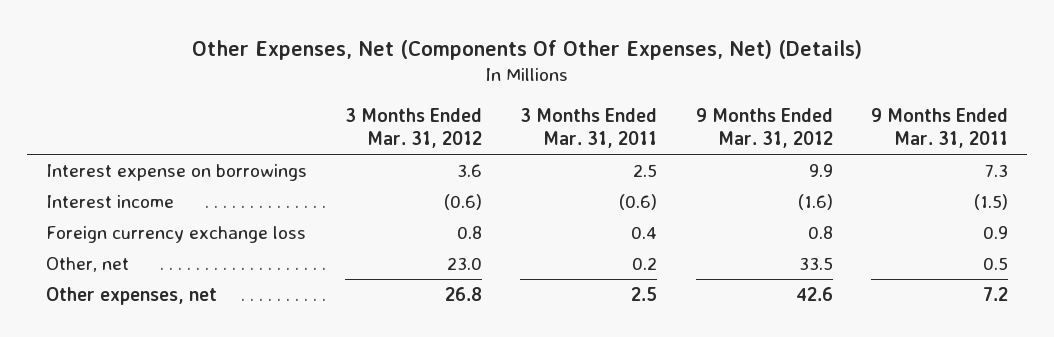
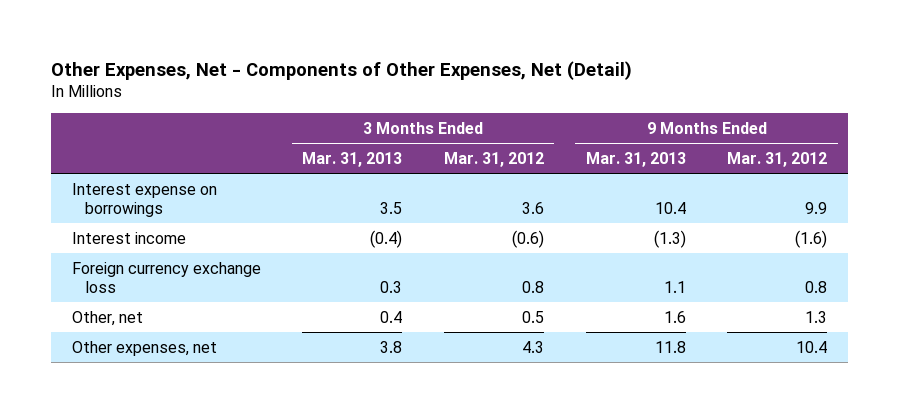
[191,39,862,60] Other Expenses, Net (Components Of Other Expenses, Net) (Details) -> [50,60,632,80] Other Expenses, Net - Components of Other Expenses, Net (Detail)
[520,108,658,149] 3 Months Ended Mar. 31, 2011 -> none
[870,108,1008,149] 9 Months Ended Mar. 31, 2011 -> none
none -> [302,151,403,167] Mar. 31, 2013
none -> [585,151,686,167] Mar. 31, 2013
[447,256,483,270] 23.0 -> [522,310,545,323] 0.5
[798,256,833,270] 33.5 -> [805,310,828,323] 1.3
[445,286,483,301] 26.8 -> [522,340,545,353] 4.3
[795,286,833,301] 42.6 -> [796,340,828,353] 10.4

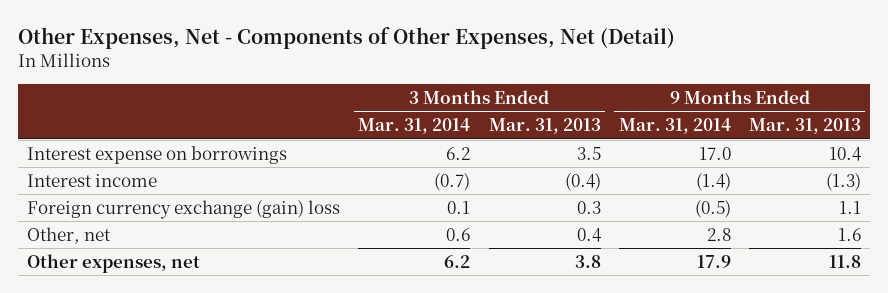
[444,151,545,167] Mar. 31, 2012 -> none
[727,151,828,167] Mar. 31, 2012 -> none
none -> [358,118,471,135] Mar. 31, 2014
none -> [618,118,731,135] Mar. 31, 2014
[71,261,261,294] Foreign currency exchange loss -> [27,199,341,219] Foreign currency exchange (gain) loss

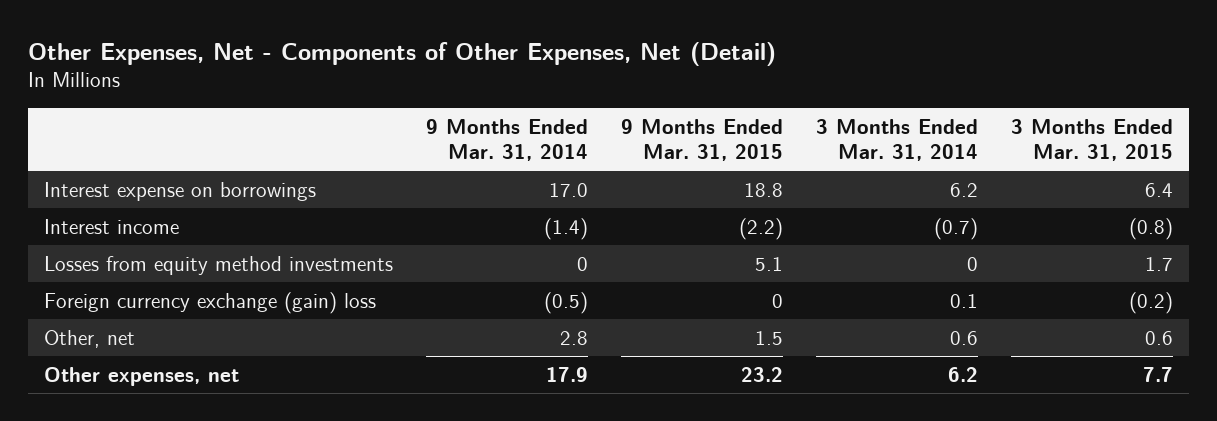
[488,118,601,135] Mar. 31, 2013 -> none
[748,118,861,135] Mar. 31, 2013 -> none
none -> [621,118,784,161] 9 Months Ended Mar. 31, 2015
none -> [1010,118,1173,161] 3 Months Ended Mar. 31, 2015
none -> [44,255,394,275] Losses from equity method investments

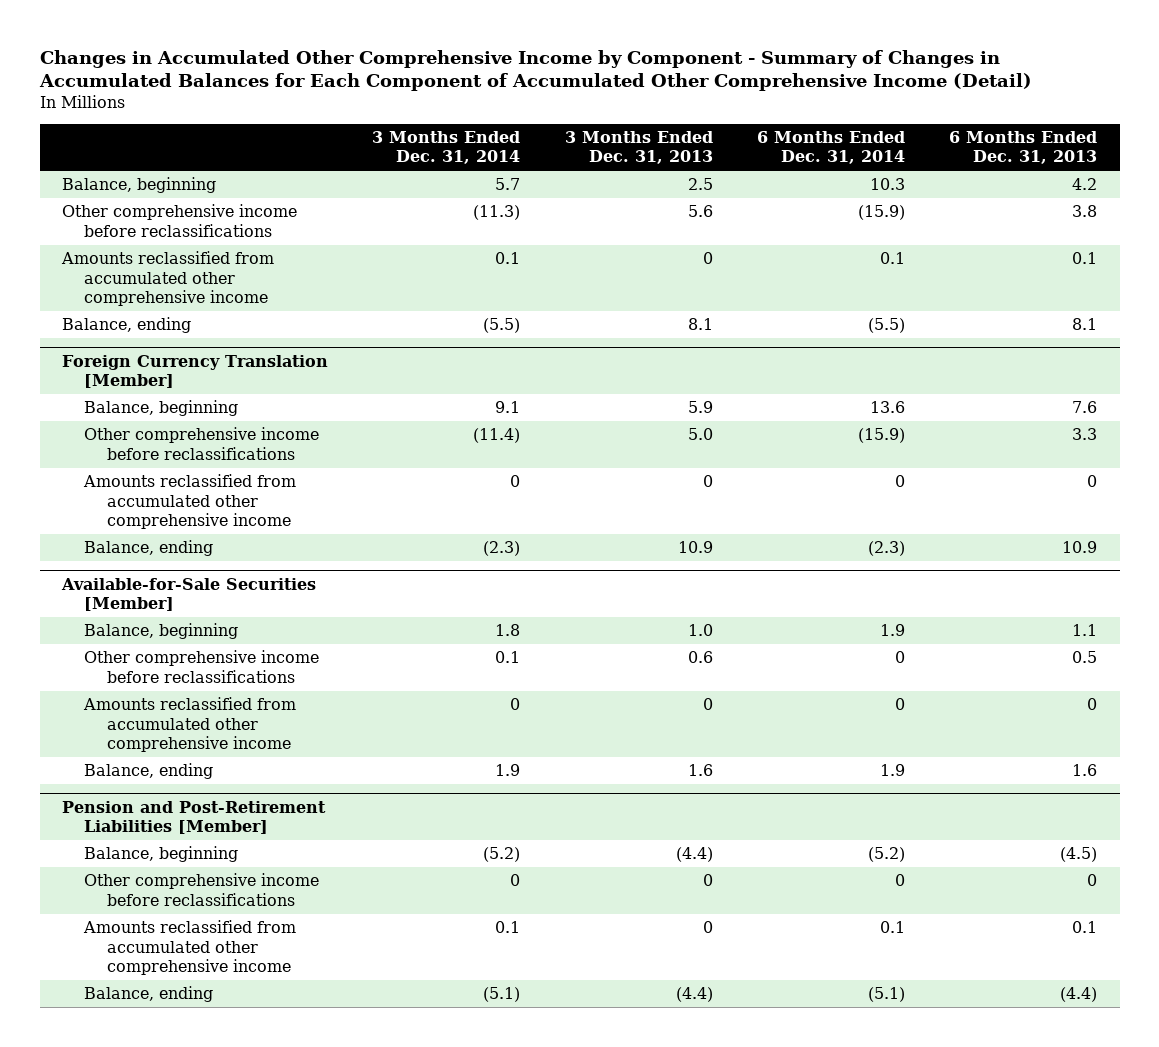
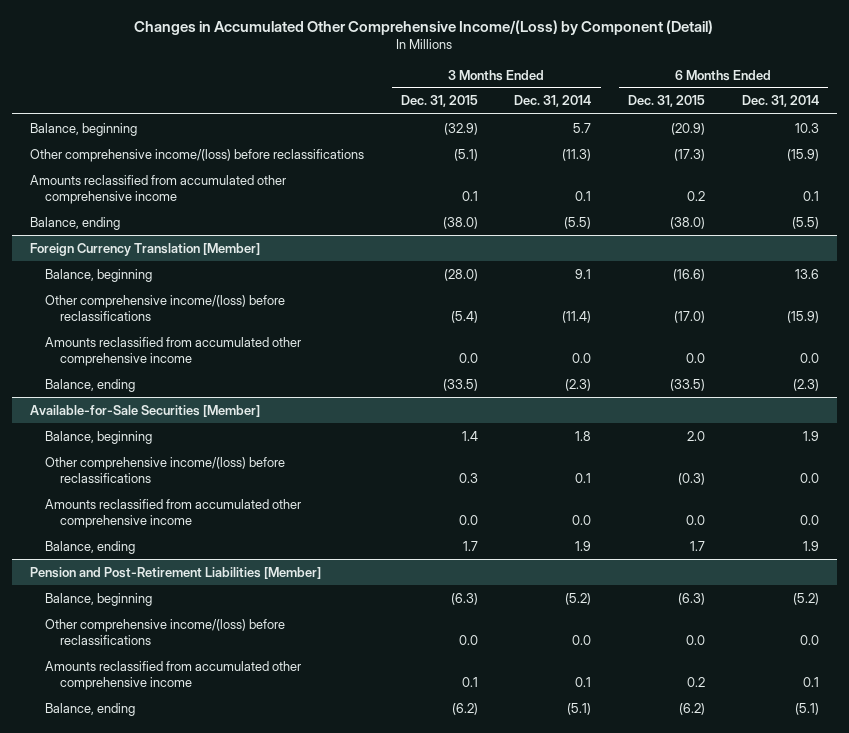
[38,49,1032,92] Changes in Accumulated Other Comprehensive Income by Component - Summary of Changes in Accumulated Balances for Each Component of Accumulated Other Comprehensive Income (Detail) -> [134,19,714,35] Changes in Accumulated Other Comprehensive Income/(Loss) by Component (Detail)
[564,130,713,165] 3 Months Ended Dec. 31, 2013 -> none
[949,130,1098,165] 6 Months Ended Dec. 31, 2013 -> none
none -> [400,95,478,108] Dec. 31, 2015
none -> [628,95,706,108] Dec. 31, 2015
[61,204,297,237] Other comprehensive income before reclassifications -> [30,148,365,162] Other comprehensive income/(loss) before reclassifications
[84,427,320,460] Other comprehensive income before reclassifications -> [44,294,285,321] Other comprehensive income/(loss) before reclassifications
[510,475,521,488] 0 -> [572,352,592,363] 0.0
[894,475,905,488] 0 -> [799,352,819,363] 0.0
[84,650,320,683] Other comprehensive income before reclassifications -> [44,456,285,483] Other comprehensive income/(loss) before reclassifications
[894,651,905,664] 0 -> [799,472,819,483] 0.0
[510,698,521,711] 0 -> [572,514,592,525] 0.0
[894,698,905,711] 0 -> [799,514,819,525] 0.0
[84,873,320,906] Other comprehensive income before reclassifications -> [44,618,285,645] Other comprehensive income/(loss) before reclassifications
[510,874,521,887] 0 -> [572,634,592,645] 0.0
[894,874,905,887] 0 -> [799,634,819,645] 0.0

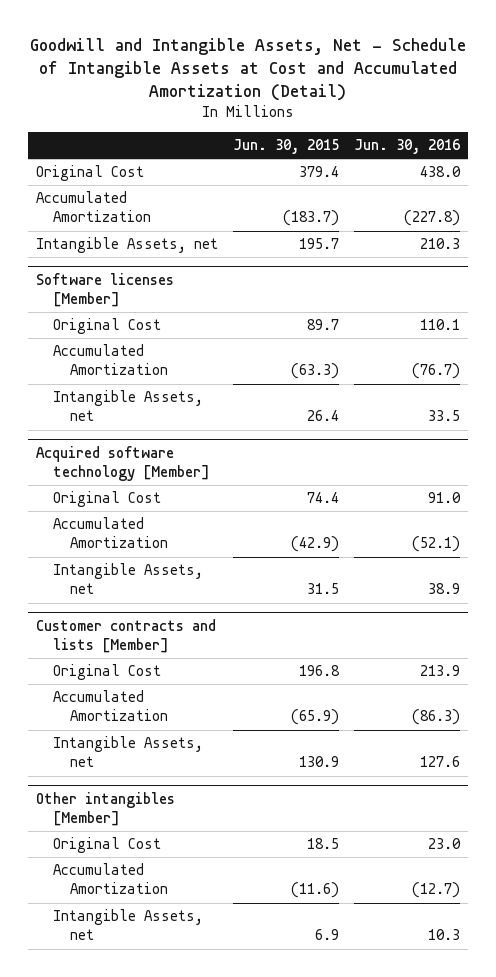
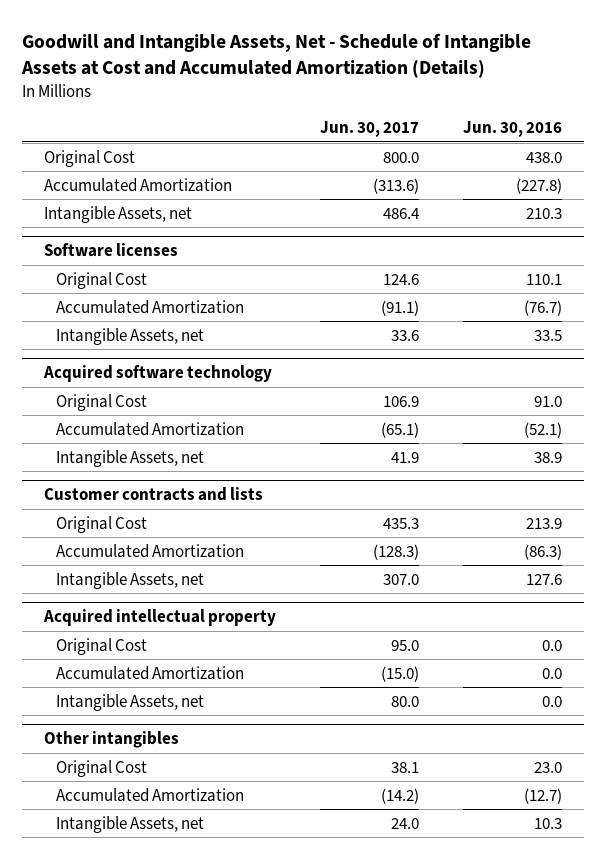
[29,37,466,101] Goodwill and Intangible Assets, Net - Schedule of Intangible Assets at Cost and Accumulated Amortization (Detail) -> [21,33,532,79] Goodwill and Intangible Assets, Net - Schedule of Intangible Assets at Cost and Accumulated Amortization (Details)
[232,139,339,155] Jun. 30, 2015 -> none
none -> [320,121,420,138] Jun. 30, 2017
[35,272,174,307] Software licenses [Member] -> [44,243,179,258] Software licenses
[35,445,210,481] Acquired software technology [Member] -> [43,365,273,383] Acquired software technology
[35,618,216,653] Customer contracts and lists [Member] -> [44,487,264,502] Customer contracts and lists
none -> [43,609,277,627] Acquired intellectual property
none -> [56,637,148,655] Original Cost
none -> [56,665,245,680] Accumulated Amortization
none -> [56,693,205,711] Intangible Assets, net
[35,791,175,826] Other intangibles [Member] -> [44,731,180,749] Other intangibles

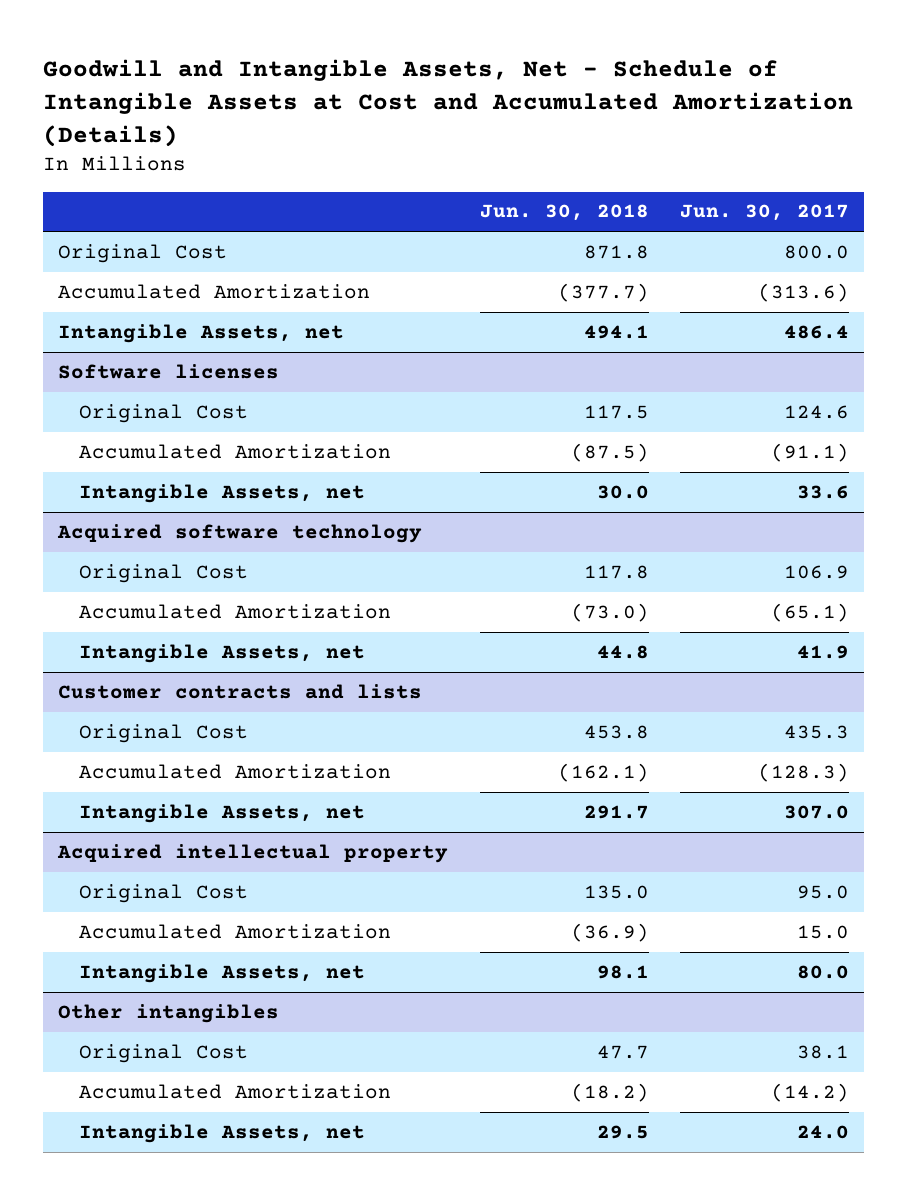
[463,121,563,138] Jun. 30, 2016 -> none
none -> [479,204,649,222] Jun. 30, 2018
[381,665,420,682] (15.0) -> [796,924,849,939] 15.0

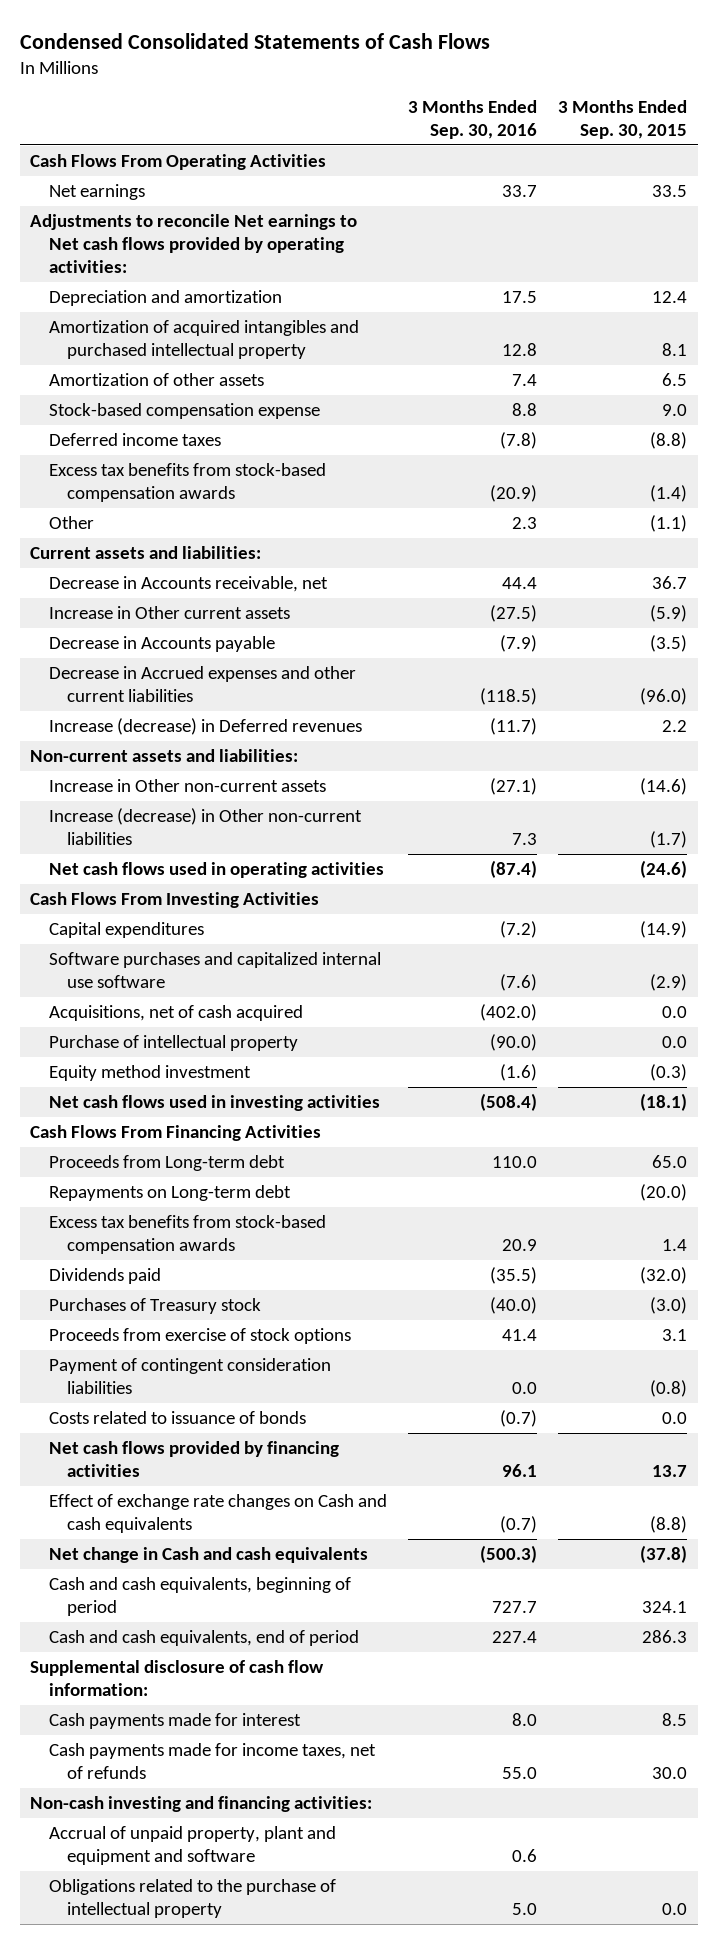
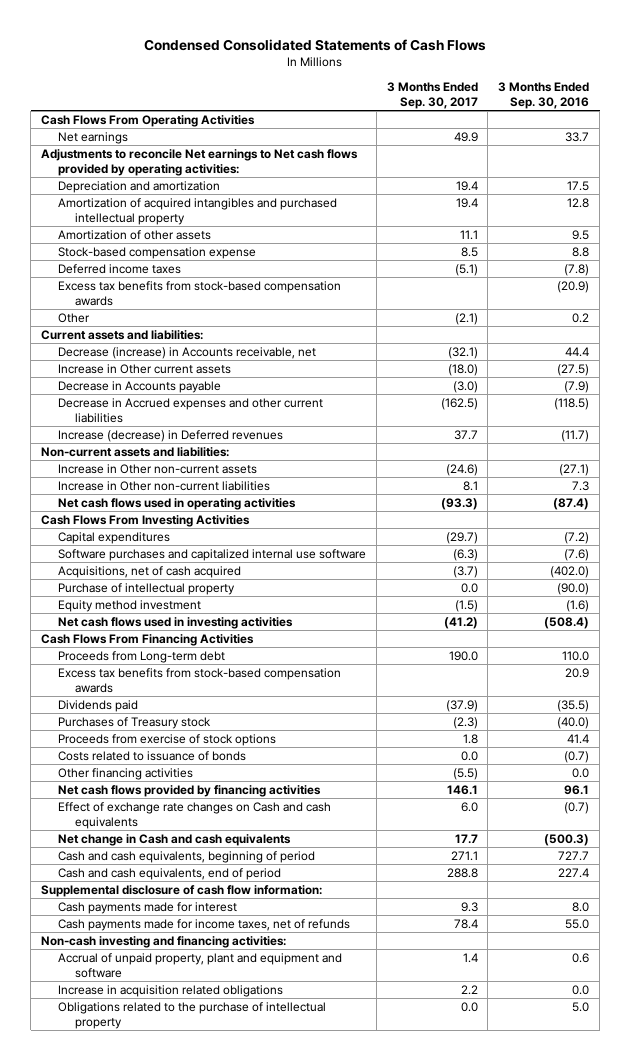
[558,100,688,139] 3 Months Ended Sep. 30, 2015 -> none
none -> [386,82,478,109] 3 Months Ended Sep. 30, 2017
[511,374,537,387] 7.4 -> [572,230,590,241] 9.5
[511,517,537,530] 2.3 -> [572,313,590,324] 0.2
[48,576,328,593] Decrease in Accounts receivable, net -> [57,347,316,360] Decrease (increase) in Accounts receivable, net
[48,808,362,845] Increase (decrease) in Other non-current liabilities -> [57,481,270,492] Increase in Other non-current liabilities
[48,1185,291,1202] Repayments on Long-term debt -> none
[48,1358,331,1394] Payment of contingent consideration liabilities -> none
none -> [57,768,193,781] Other financing activities
none -> [57,985,283,998] Increase in acquisition related obligations

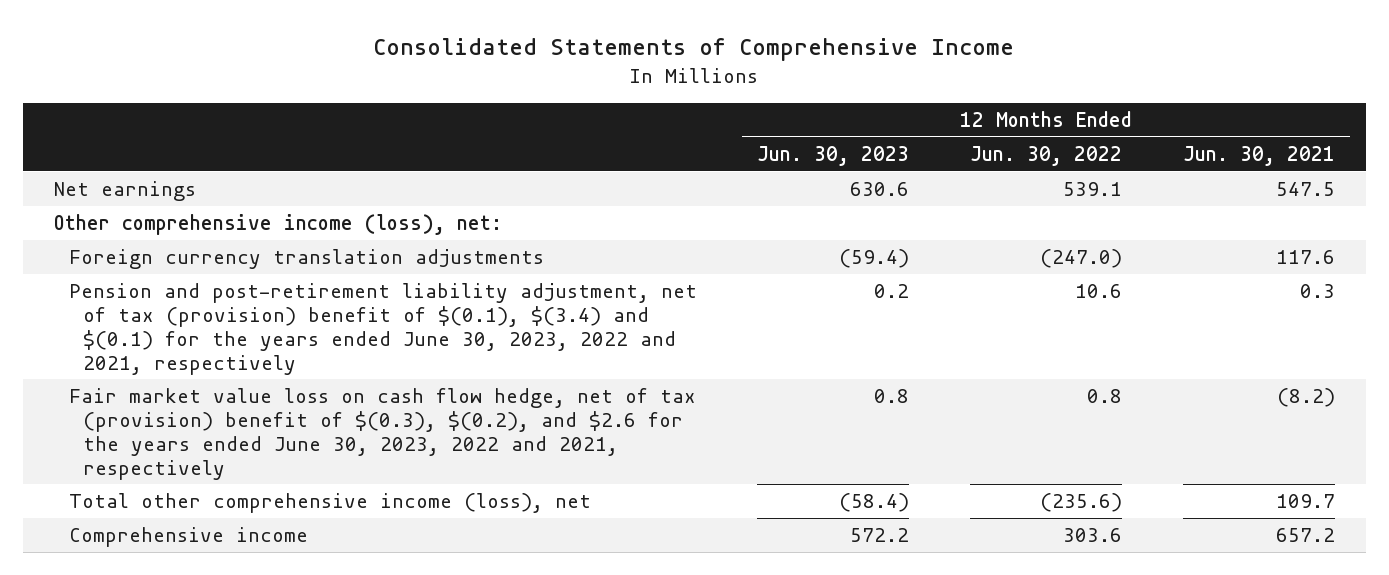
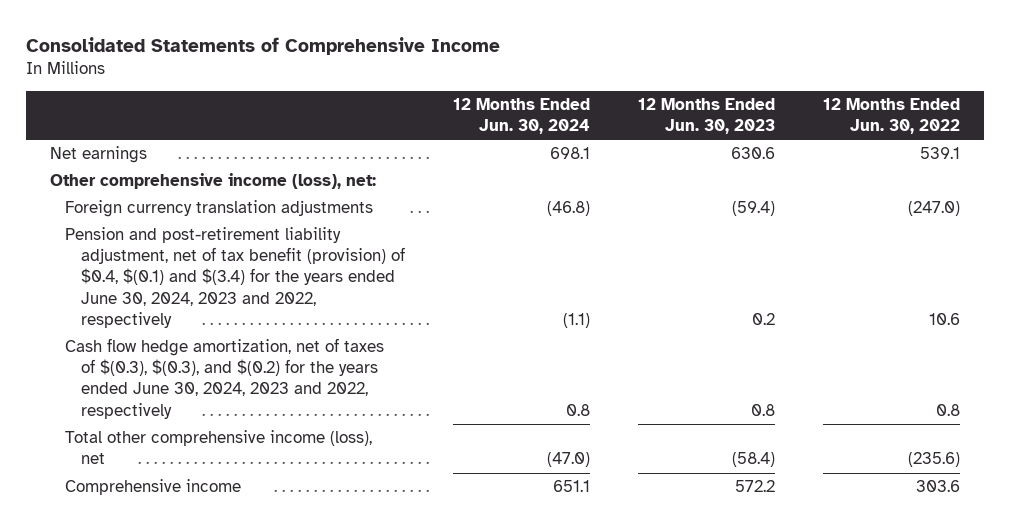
[1183,145,1336,166] Jun. 30, 2021 -> none
none -> [452,98,590,135] 12 Months Ended Jun. 30, 2024
[68,282,697,375] Pension and post-retirement liability adjustment, net of tax (provision) benefit of $(0.1), $(3.4) and $(0.1) for the years ended June 30, 2023, 2022 and 2021, respectively -> [65,227,405,328] Pension and post-retirement liability adjustment, net of tax benefit (provision) of $0.4, $(0.1) and $(3.4) for the years ended June 30, 2024, 2023 and 2022, respectively
[68,387,696,480] Fair market value loss on cash flow hedge, net of tax (provision) benefit of $(0.3), $(0.2), and $2.6 for the years ended June 30, 2023, 2022 and 2021, respectively -> [65,338,385,419] Cash flow hedge amortization, net of taxes of $(0.3), $(0.3), and $(0.2) for the years ended June 30, 2024, 2023 and 2022, respectively

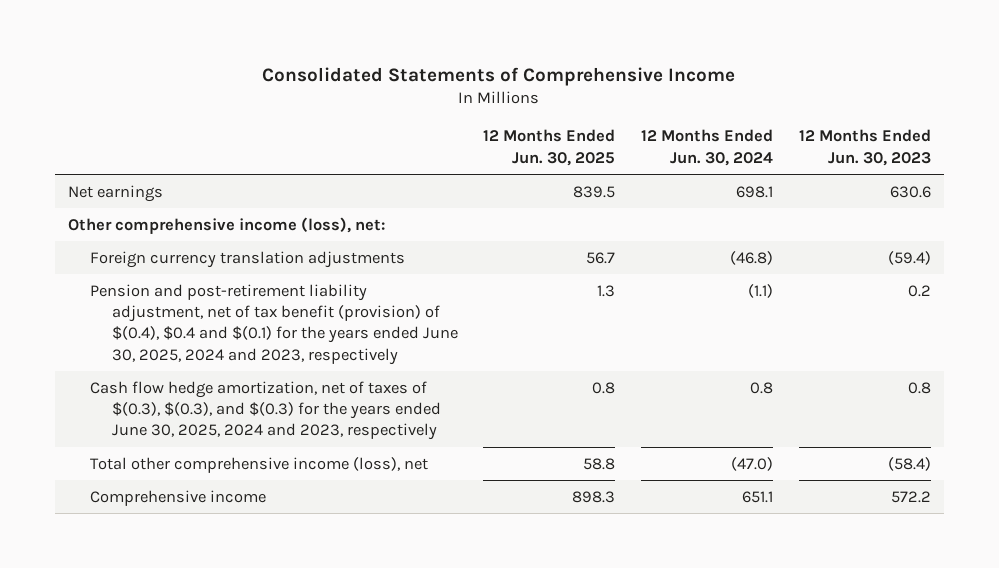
[822,98,960,135] 12 Months Ended Jun. 30, 2022 -> none
none -> [483,129,616,166] 12 Months Ended Jun. 30, 2025
[65,227,405,328] Pension and post-retirement liability adjustment, net of tax benefit (provision) of $0.4, $(0.1) and $(3.4) for the years ended June 30, 2024, 2023 and 2022, respectively -> [89,283,458,365] Pension and post-retirement liability adjustment, net of tax benefit (provision) of $(0.4), $0.4 and $(0.1) for the years ended June 30, 2025, 2024 and 2023, respectively
[65,338,385,419] Cash flow hedge amortization, net of taxes of $(0.3), $(0.3), and $(0.2) for the years ended June 30, 2024, 2023 and 2022, respectively -> [89,380,441,441] Cash flow hedge amortization, net of taxes of $(0.3), $(0.3), and $(0.3) for the years ended June 30, 2025, 2024 and 2023, respectively

